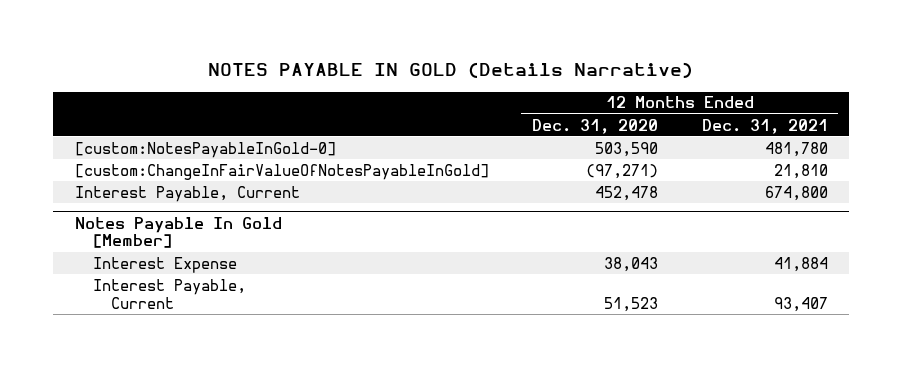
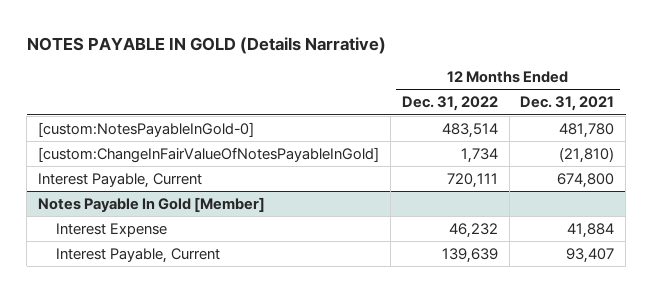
[532,118,659,134] Dec. 31, 2020 -> none
none -> [401,96,498,112] Dec. 31, 2022
[773,163,828,179] 21,810 -> [559,146,615,163] (21,810)

